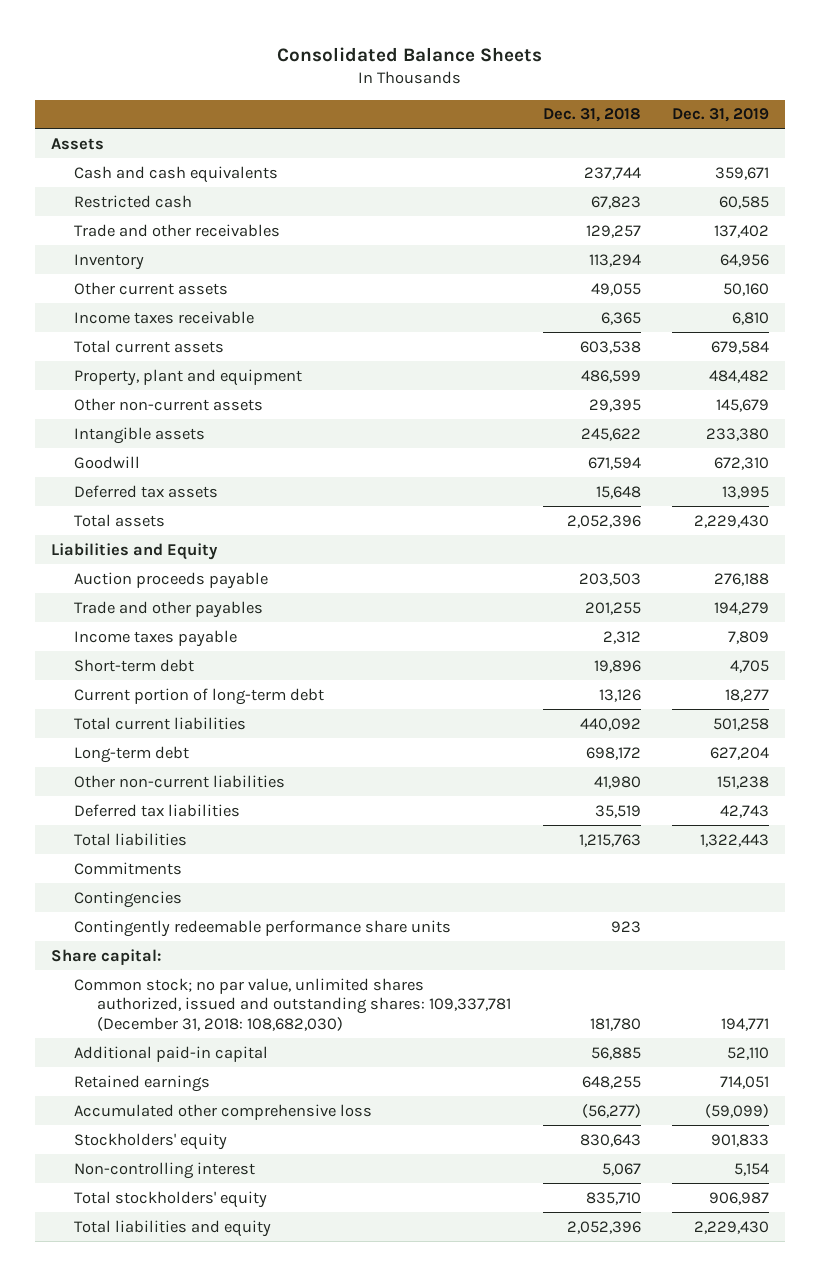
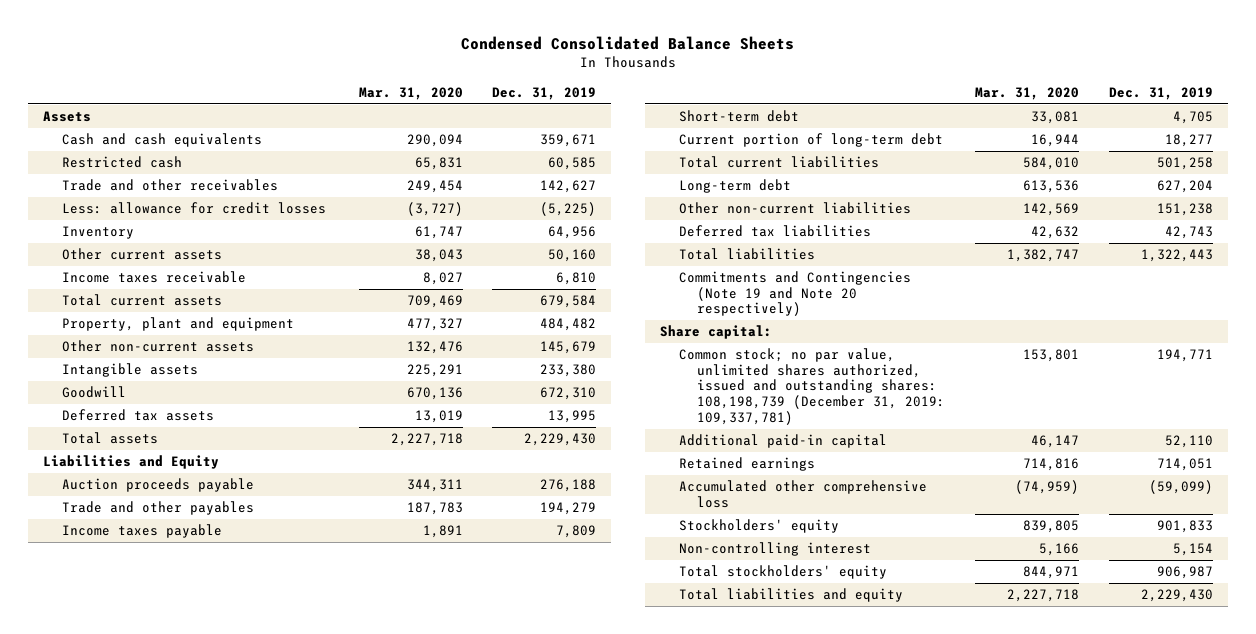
[276,46,542,62] Consolidated Balance Sheets -> [461,35,795,50] Condensed Consolidated Balance Sheets
[542,108,641,123] Dec. 31, 2018 -> none
none -> [358,86,463,100] Mar. 31, 2020
[714,224,770,238] 137,402 -> [540,180,597,194] 142,627
none -> [61,202,326,215] Less: allowance for credit losses
[73,861,182,875] Commitments -> none
[73,890,182,908] Contingencies -> none
[73,919,451,937] Contingently redeemable performance share units -> none
none -> [678,271,911,317] Commitments and Contingencies (Note 19 and Note 20 respectively)
[73,977,511,1032] Common stock; no par value, unlimited shares authorized, issued and outstanding shares: 109,337,781 (December 31, 2018: 108,682,030) -> [678,348,946,425] Common stock; no par value, unlimited shares authorized, issued and outstanding shares: 108,198,739 (December 31, 2019: 109,337,781)

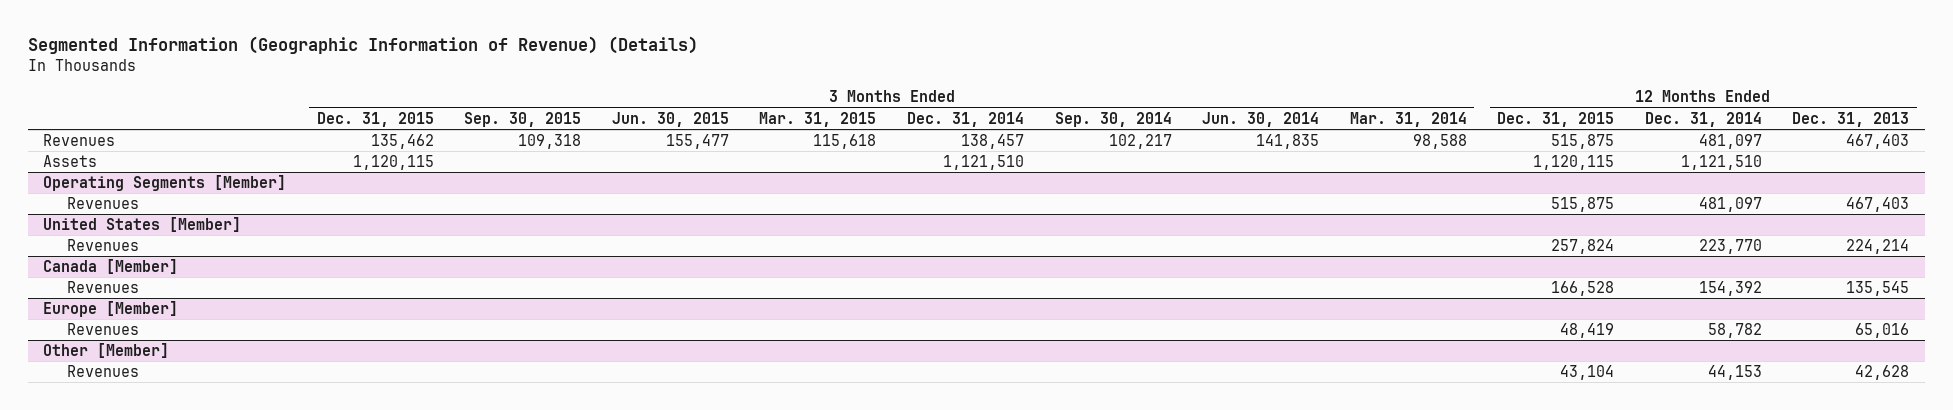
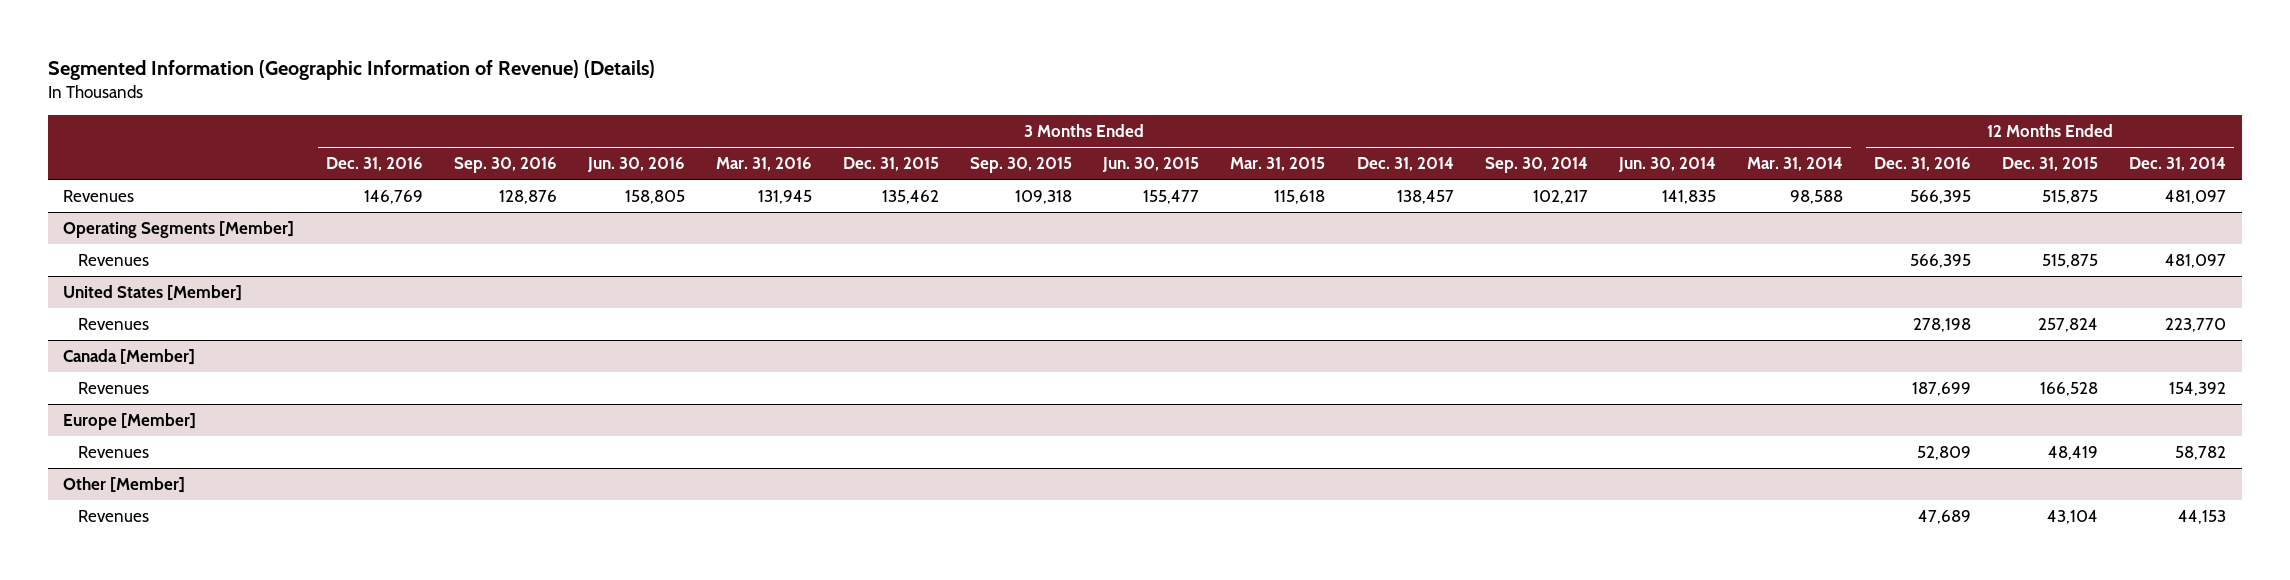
[1792,111,1910,127] Dec. 31, 2013 -> none
none -> [325,157,423,172] Dec. 31, 2016
none -> [453,157,557,174] Sep. 30, 2016
none -> [586,157,685,173] Jun. 30, 2016
none -> [715,157,812,172] Mar. 31, 2016
none -> [1874,157,1972,172] Dec. 31, 2016
[43,155,98,168] Assets -> none

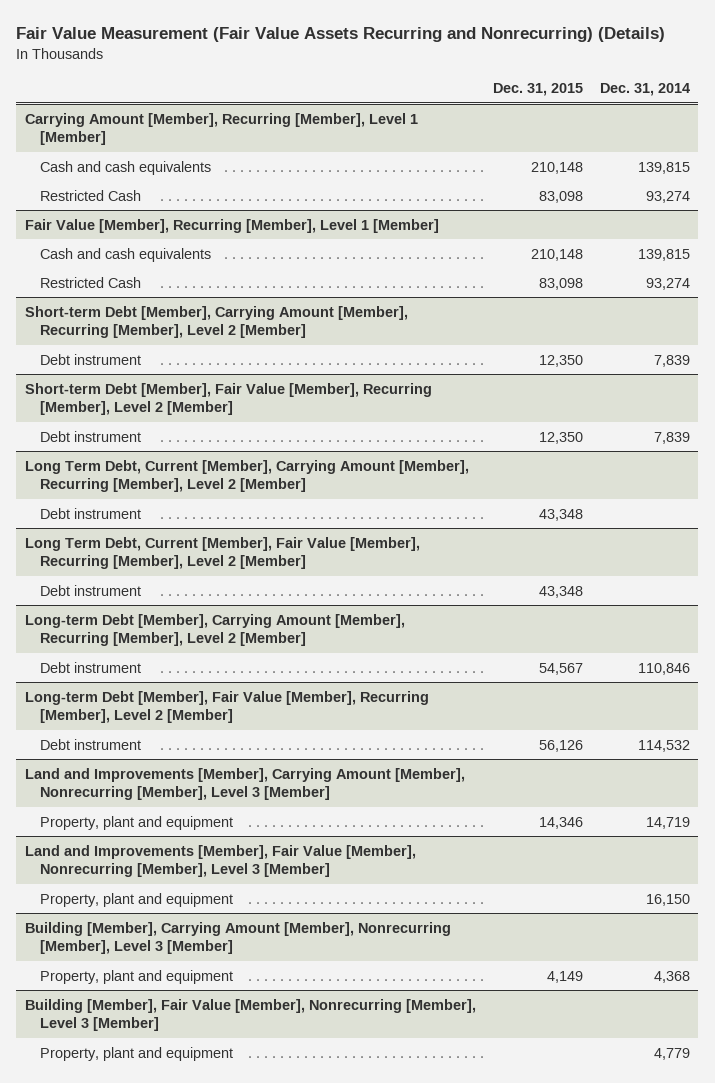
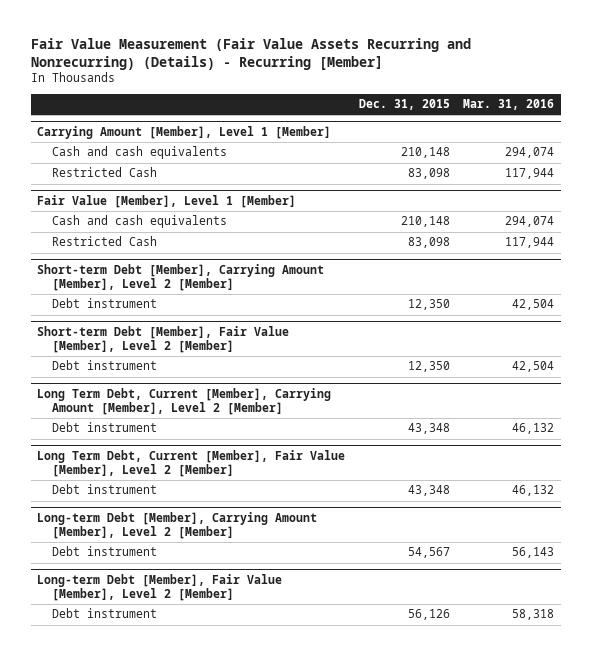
[16,27,666,43] Fair Value Measurement (Fair Value Assets Recurring and Nonrecurring) (Details) -> [30,37,471,70] Fair Value Measurement (Fair Value Assets Recurring and Nonrecurring) (Details) - Recurring [Member]
[599,83,690,97] Dec. 31, 2014 -> none
none -> [463,99,555,111] Mar. 31, 2016
[24,112,418,146] Carrying Amount [Member], Recurring [Member], Level 1 [Member] -> [37,126,332,140] Carrying Amount [Member], Level 1 [Member]
[24,218,439,233] Fair Value [Member], Recurring [Member], Level 1 [Member] -> [37,195,297,209] Fair Value [Member], Level 1 [Member]
[24,305,408,339] Short-term Debt [Member], Carrying Amount [Member], Recurring [Member], Level 2 [Member] -> [37,264,325,292] Short-term Debt [Member], Carrying Amount [Member], Level 2 [Member]
[24,382,432,416] Short-term Debt [Member], Fair Value [Member], Recurring [Member], Level 2 [Member] -> [37,326,290,354] Short-term Debt [Member], Fair Value [Member], Level 2 [Member]
[24,459,469,493] Long Term Debt, Current [Member], Carrying Amount [Member], Recurring [Member], Level 2 [Member] -> [37,388,332,416] Long Term Debt, Current [Member], Carrying Amount [Member], Level 2 [Member]
[24,536,420,570] Long Term Debt, Current [Member], Fair Value [Member], Recurring [Member], Level 2 [Member] -> [37,450,346,478] Long Term Debt, Current [Member], Fair Value [Member], Level 2 [Member]
[24,613,405,647] Long-term Debt [Member], Carrying Amount [Member], Recurring [Member], Level 2 [Member] -> [37,512,318,540] Long-term Debt [Member], Carrying Amount [Member], Level 2 [Member]
[24,690,429,724] Long-term Debt [Member], Fair Value [Member], Recurring [Member], Level 2 [Member] -> [37,574,283,602] Long-term Debt [Member], Fair Value [Member], Level 2 [Member]
[24,767,465,801] Land and Improvements [Member], Carrying Amount [Member], Nonrecurring [Member], Level 3 [Member] -> none
[39,815,233,830] Property, plant and equipment -> none
[24,844,416,878] Land and Improvements [Member], Fair Value [Member], Nonrecurring [Member], Level 3 [Member] -> none
[39,892,233,907] Property, plant and equipment -> none
[24,921,451,955] Building [Member], Carrying Amount [Member], Nonrecurring [Member], Level 3 [Member] -> none
[39,969,233,984] Property, plant and equipment -> none
[24,998,476,1032] Building [Member], Fair Value [Member], Nonrecurring [Member], Level 3 [Member] -> none
[39,1046,233,1061] Property, plant and equipment -> none

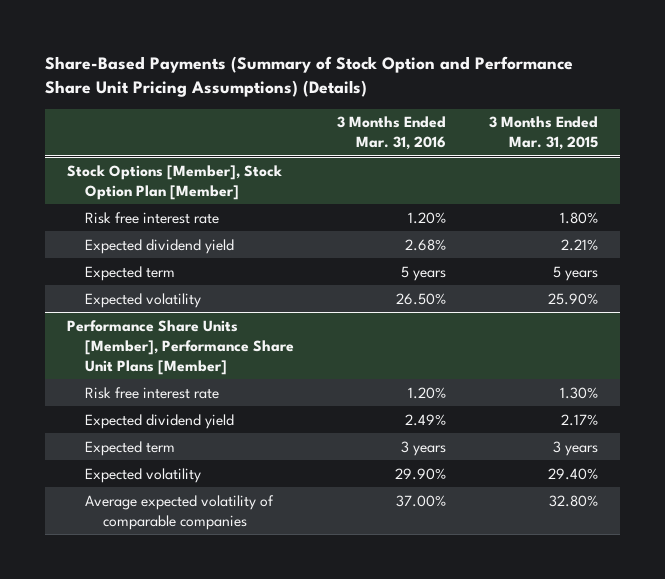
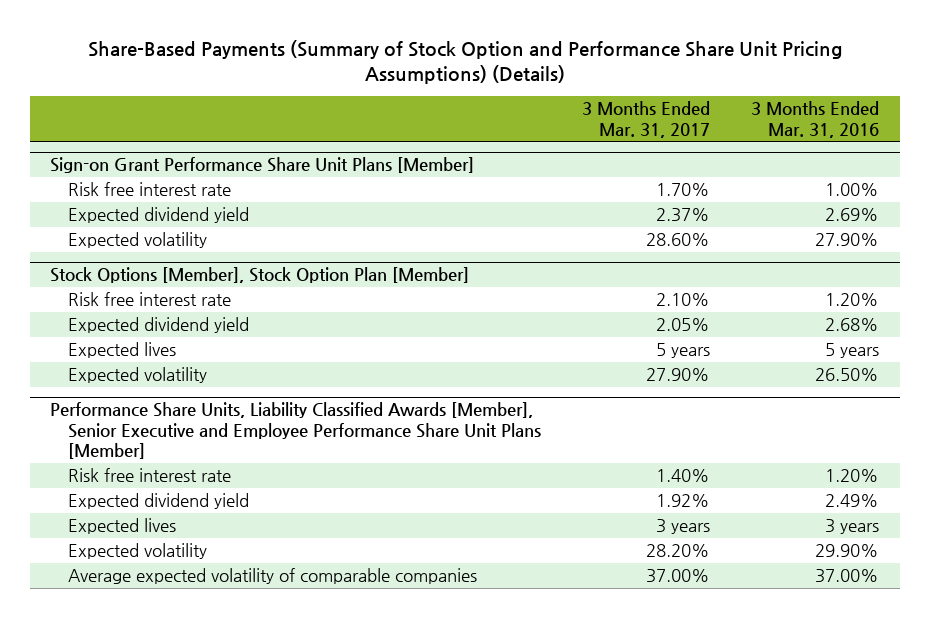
[489,116,599,151] 3 Months Ended Mar. 31, 2015 -> none
none -> [581,101,710,138] 3 Months Ended Mar. 31, 2017
none -> [50,157,475,174] Sign-on Grant Performance Share Unit Plans [Member]
none -> [67,182,231,197] Risk free interest rate
none -> [67,207,249,224] Expected dividend yield
none -> [67,232,207,249] Expected volatility
[85,265,176,281] Expected term -> [67,342,176,359] Expected lives
[66,319,295,375] Performance Share Units [Member], Performance Share Unit Plans [Member] -> none
none -> [50,402,541,459] Performance Share Units, Liability Classified Awards [Member], Senior Executive and Employee Performance Share Unit Plans [Member]
[85,440,176,456] Expected term -> [67,518,176,535] Expected lives

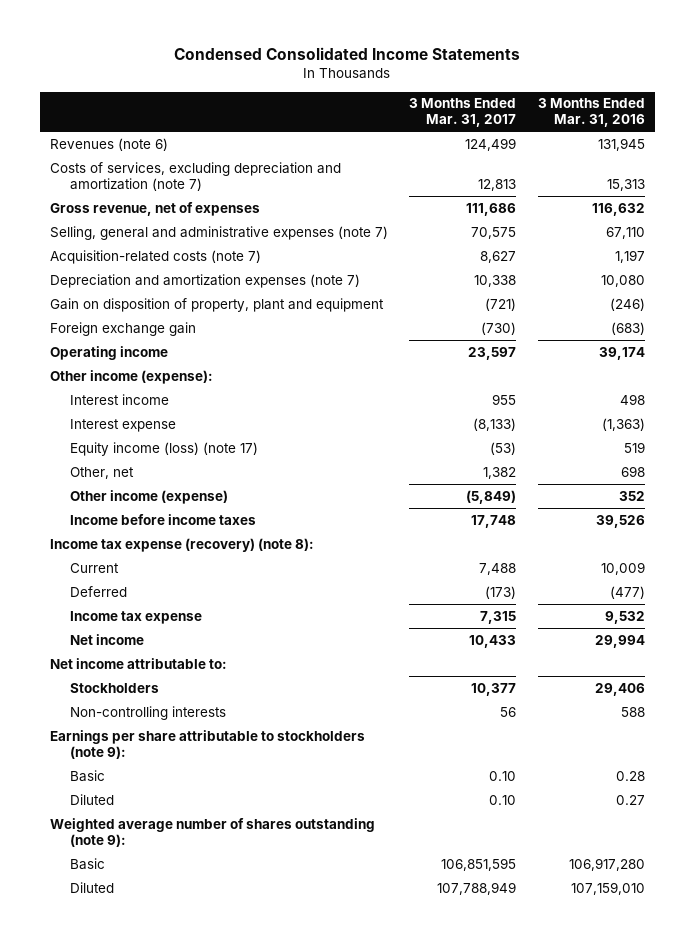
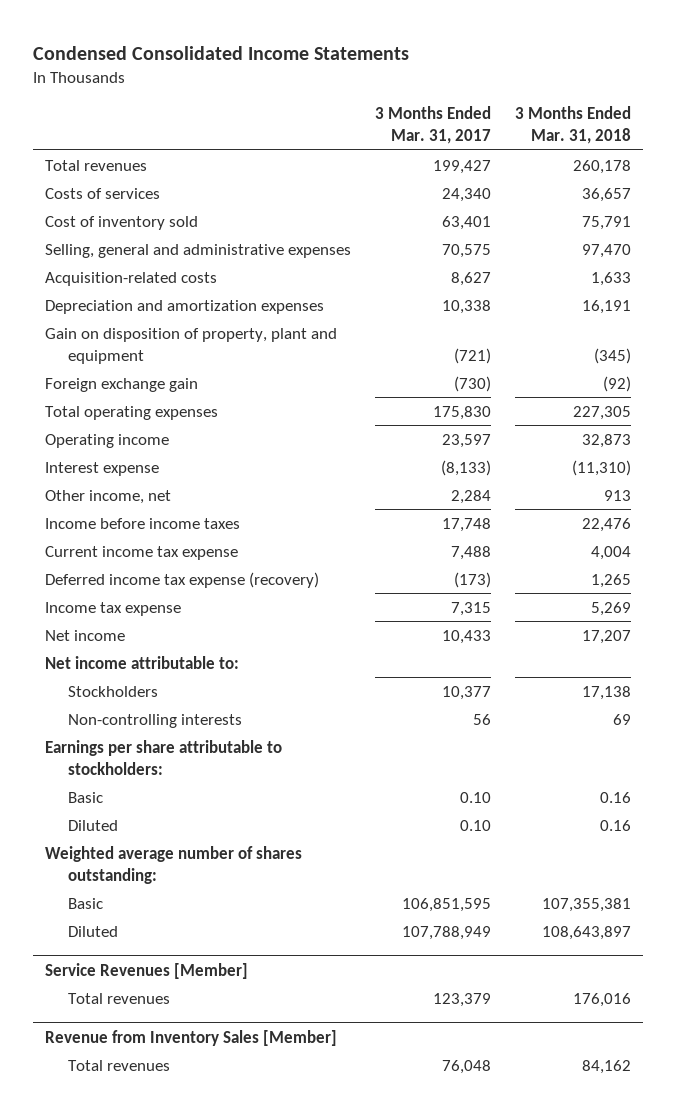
[537,98,645,128] 3 Months Ended Mar. 31, 2016 -> none
none -> [514,106,631,145] 3 Months Ended Mar. 31, 2018
[50,137,169,151] Revenues (note 6) -> none
[50,161,342,191] Costs of services, excluding depreciation and amortization (note 7) -> none
[50,201,261,216] Gross revenue, net of expenses -> none
none -> [45,159,148,171] Total revenues
none -> [45,187,161,199] Costs of services
none -> [45,215,199,230] Cost of inventory sold
[50,225,389,240] Selling, general and administrative expenses (note 7) -> [45,243,352,258] Selling, general and administrative expenses
[50,249,262,264] Acquisition-related costs (note 7) -> [45,271,218,286] Acquisition-related costs
[50,273,361,288] Depreciation and amortization expenses (note 7) -> [45,299,325,314] Depreciation and amortization expenses
none -> [45,405,219,420] Total operating expenses
[50,369,214,384] Other income (expense): -> none
[70,393,170,405] Interest income -> none
[70,441,259,456] Equity income (loss) (note 17) -> none
[70,489,229,504] Other income (expense) -> none
[70,466,135,479] Other, net -> [45,489,172,504] Other income, net
[483,466,517,479] 1,382 -> [451,489,492,504] 2,284
[50,537,315,552] Income tax expense (recovery) (note 8): -> none
[70,562,120,573] Current -> [45,545,239,560] Current income tax expense
[70,585,128,597] Deferred -> [45,571,320,588] Deferred income tax expense (recovery)
[50,729,366,759] Earnings per share attributable to stockholders (note 9): -> [45,739,283,775] Earnings per share attributable to stockholders:
[50,817,376,847] Weighted average number of shares outstanding (note 9): -> [45,845,303,884] Weighted average number of shares outstanding:
none -> [45,962,249,979] Service Revenues [Member]
none -> [67,992,170,1004] Total revenues
none -> [45,1029,338,1046] Revenue from Inventory Sales [Member]
none -> [67,1059,170,1071] Total revenues

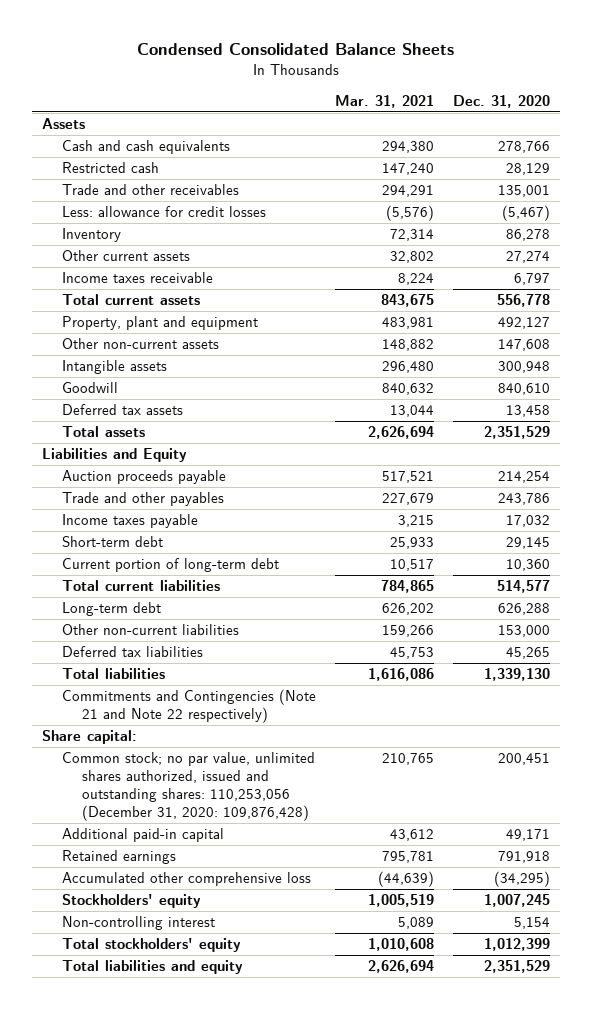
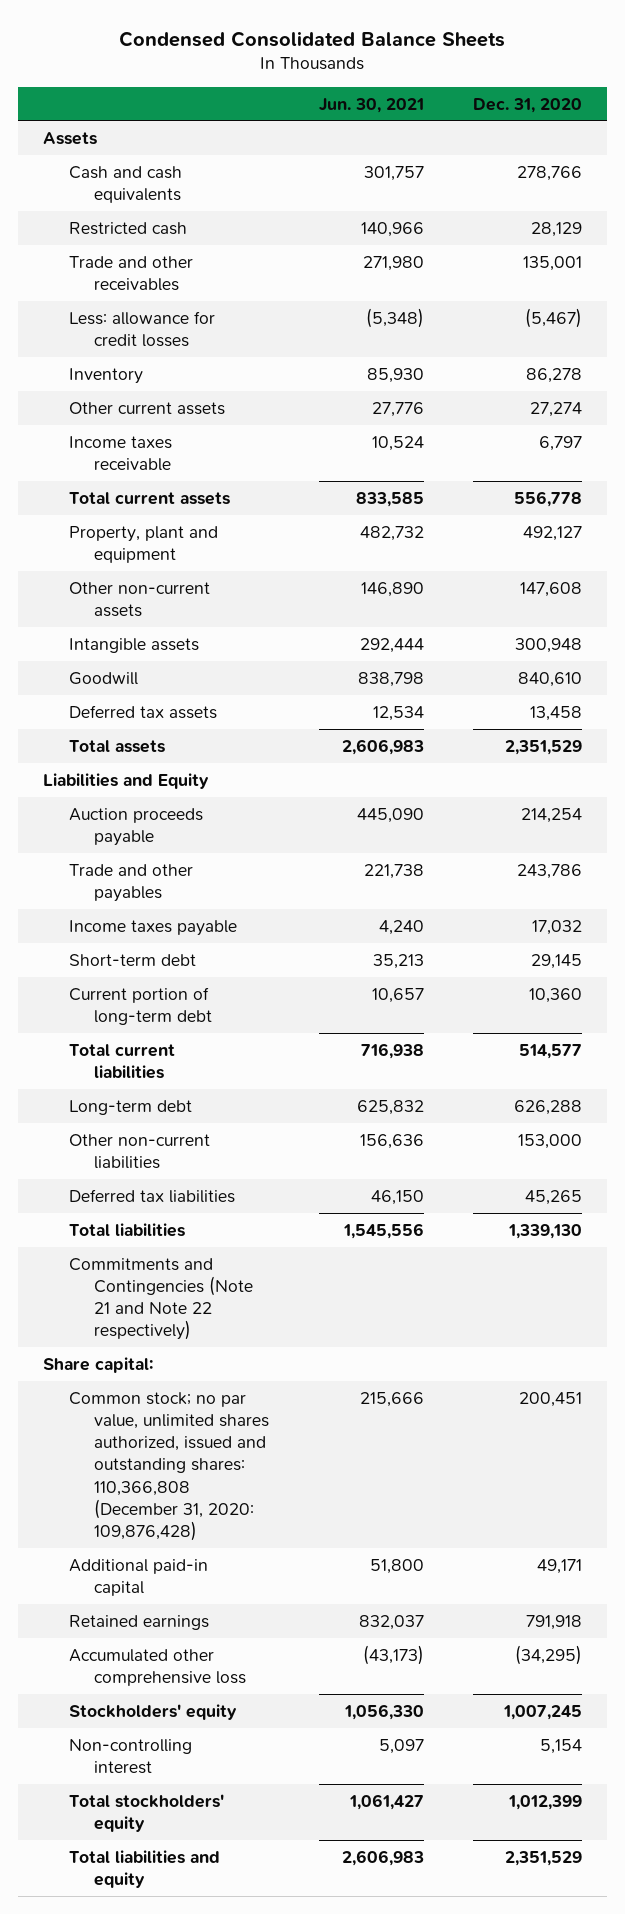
[334,94,434,108] Mar. 31, 2021 -> none
none -> [318,97,424,113] Jun. 30, 2021
[61,752,315,821] Common stock; no par value, unlimited shares authorized, issued and outstanding shares: 110,253,056 (December 31, 2020: 109,876,428) -> [68,1391,270,1541] Common stock; no par value, unlimited shares authorized, issued and outstanding shares: 110,366,808 (December 31, 2020: 109,876,428)

